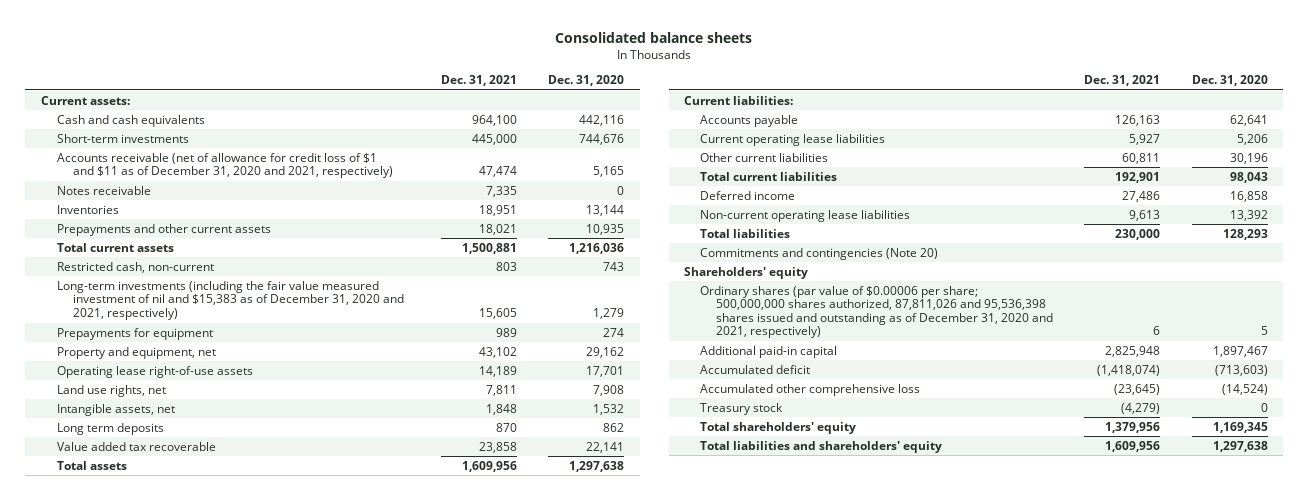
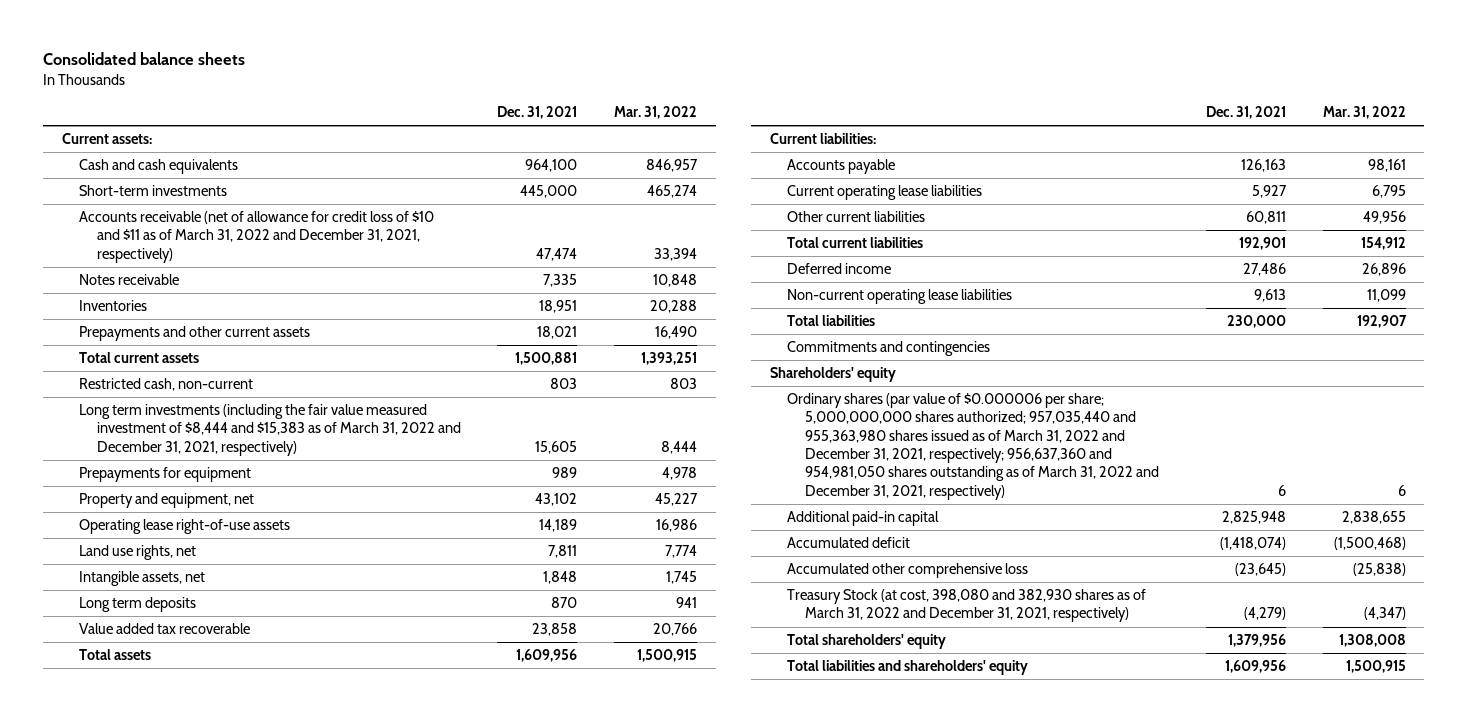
[548,75,625,87] Dec. 31, 2020 -> none
none -> [614,105,698,119] Mar. 31, 2022
[56,152,393,179] Accounts receivable (net of allowance for credit loss of $1 and $11 as of December 31, 2020 and 2021, respectively) -> [79,211,435,263] Accounts receivable (net of allowance for credit loss of $10 and $11 as of March 31, 2022 and December 31, 2021, respectively)
[56,280,404,320] Long-term investments (including the fair value measured investment of nil and $15,383 as of December 31, 2020 and 2021, respectively) -> [79,404,461,456] Long term investments (including the fair value measured investment of $8,444 and $15,383 as of March 31, 2022 and December 31, 2021, respectively)
[700,247,939,260] Commitments and contingencies (Note 20) -> [787,341,991,357] Commitments and contingencies
[700,285,1054,339] Ordinary shares (par value of $0.00006 per share; 500,000,000 shares authorized, 87,811,026 and 95,536,398 shares issued and outstanding as of December 31, 2020 and 2021, respectively) -> [787,393,1159,500] Ordinary shares (par value of $0.000006 per share; 5,000,000,000 shares authorized; 957,035,440 and 955,363,980 shares issued as of March 31, 2022 and December 31, 2021, respectively; 956,637,360 and 954,981,050 shares outstanding as of March 31, 2022 and December 31, 2021, respectively)
[700,402,784,415] Treasury stock -> [787,589,1147,623] Treasury Stock (at cost, 398,080 and 382,930 shares as of March 31, 2022 and December 31, 2021, respectively)

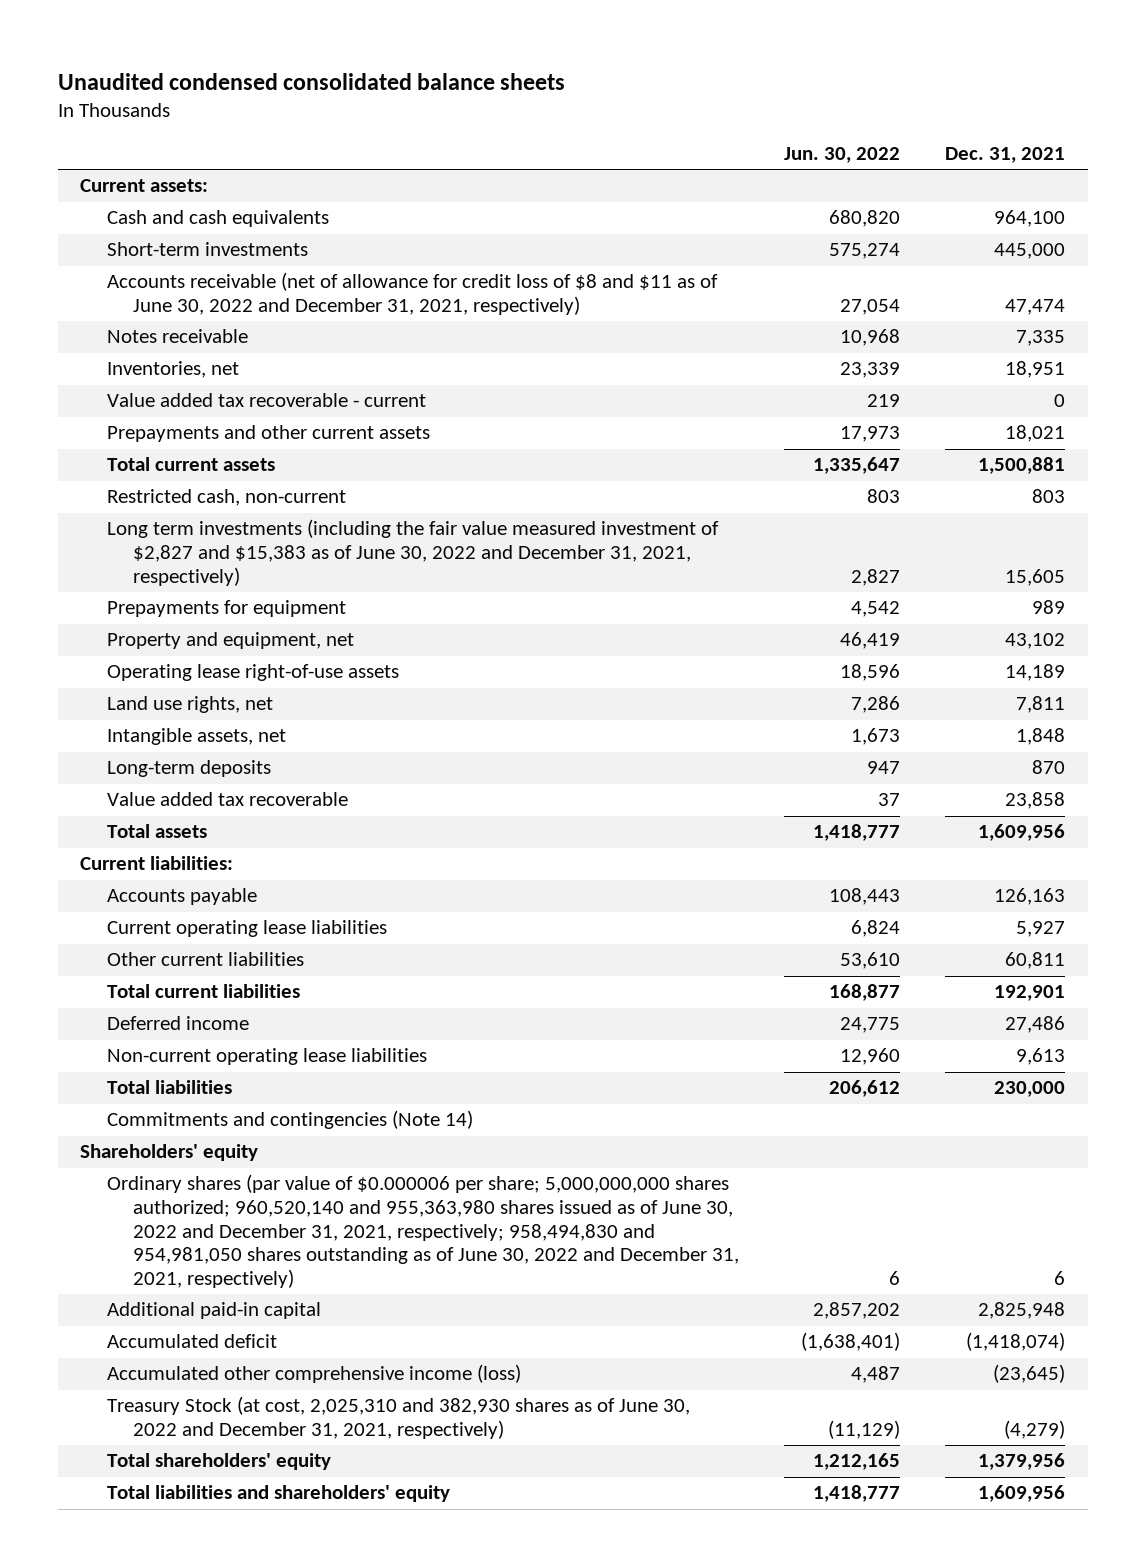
[43,52,246,66] Consolidated balance sheets -> [57,72,565,90] Unaudited condensed consolidated balance sheets
[614,105,698,119] Mar. 31, 2022 -> none
none -> [784,146,901,163] Jun. 30, 2022
[79,211,435,263] Accounts receivable (net of allowance for credit loss of $10 and $11 as of March 31, 2022 and December 31, 2021, respectively) -> [106,272,718,316] Accounts receivable (net of allowance for credit loss of $8 and $11 as of June 30, 2022 and December 31, 2021, respectively)
[79,300,148,312] Inventories -> [106,361,239,379] Inventories, net
none -> [106,393,426,408] Value added tax recoverable - current
[79,404,461,456] Long term investments (including the fair value measured investment of $8,444 and $15,383 as of March 31, 2022 and December 31, 2021, respectively) -> [106,519,719,586] Long term investments (including the fair value measured investment of $2,827 and $15,383 as of June 30, 2022 and December 31, 2021, respectively)
[79,597,197,613] Long term deposits -> [106,760,271,778] Long-term deposits
[787,341,991,357] Commitments and contingencies -> [106,1110,473,1130] Commitments and contingencies (Note 14)
[787,393,1159,500] Ordinary shares (par value of $0.000006 per share; 5,000,000,000 shares authorized; 957,035,440 and 955,363,980 shares issued as of March 31, 2022 and December 31, 2021, respectively; 956,637,360 and 954,981,050 shares outstanding as of March 31, 2022 and December 31, 2021, respectively) -> [106,1174,740,1288] Ordinary shares (par value of $0.000006 per share; 5,000,000,000 shares authorized; 960,520,140 and 955,363,980 shares issued as of June 30, 2022 and December 31, 2021, respectively; 958,494,830 and 954,981,050 shares outstanding as of June 30, 2022 and December 31, 2021, respectively)
[787,563,1029,579] Accumulated other comprehensive loss -> [106,1364,521,1384] Accumulated other comprehensive income (loss)
[787,589,1147,623] Treasury Stock (at cost, 398,080 and 382,930 shares as of March 31, 2022 and December 31, 2021, respectively) -> [106,1396,690,1440] Treasury Stock (at cost, 2,025,310 and 382,930 shares as of June 30, 2022 and December 31, 2021, respectively)

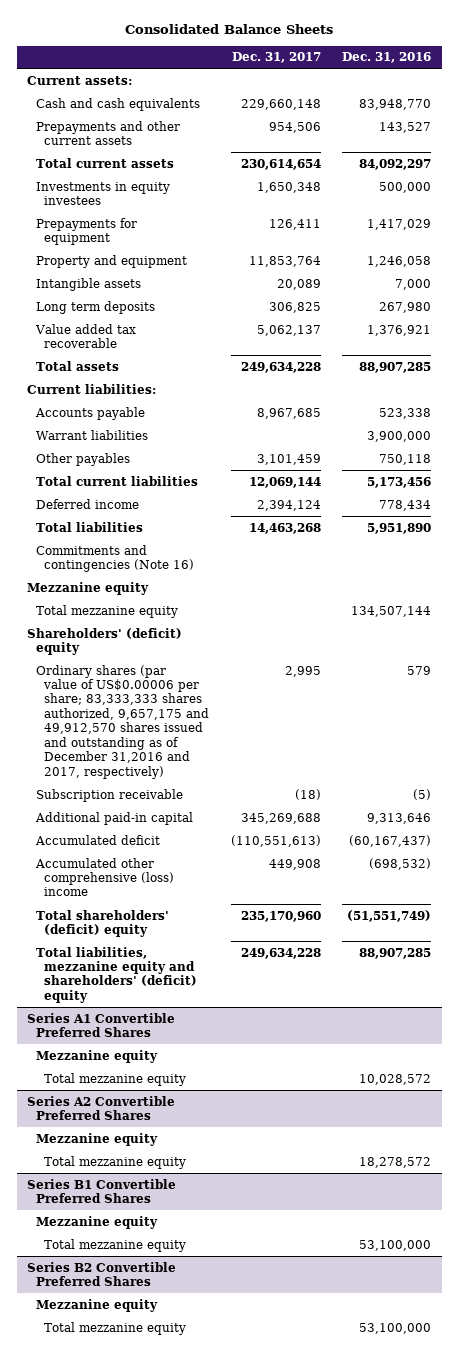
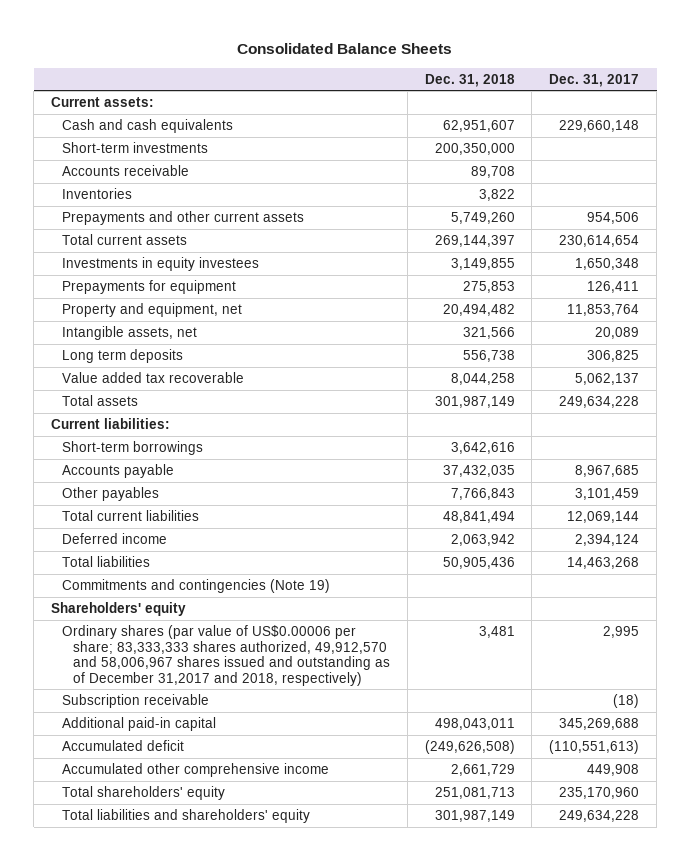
[342,52,432,64] Dec. 31, 2016 -> none
none -> [424,73,515,87] Dec. 31, 2018
none -> [61,141,208,153] Short-term investments
none -> [61,164,189,176] Accounts receivable
none -> [61,187,132,199] Inventories
[35,254,187,268] Property and equipment -> [61,302,242,317] Property and equipment, net
[35,277,141,291] Intangible assets -> [61,325,197,340] Intangible assets, net
none -> [61,440,203,455] Short-term borrowings
[35,429,148,440] Warrant liabilities -> none
[27,581,150,595] Mezzanine equity -> none
[35,604,178,618] Total mezzanine equity -> none
[35,544,195,572] Commitments and contingencies (Note 16) -> [61,578,330,593] Commitments and contingencies (Note 19)
[27,627,183,655] Shareholders' (deficit) equity -> [51,601,187,616] Shareholders' equity
[35,664,210,779] Ordinary shares (par value of US$0.00006 per share; 83,333,333 shares authorized, 9,657,175 and 49,912,570 shares issued and outstanding as of December 31,2016 and 2017, respectively) -> [61,624,390,686] Ordinary shares (par value of US$0.00006 per share; 83,333,333 shares authorized, 49,912,570 and 58,006,967 shares issued and outstanding as of December 31,2017 and 2018, respectively)
[27,1012,176,1037] Series A1 Convertible Preferred Shares -> none
[35,1049,158,1063] Mezzanine equity -> none
[44,1072,187,1086] Total mezzanine equity -> none
[27,1095,176,1120] Series A2 Convertible Preferred Shares -> none
[35,1132,158,1146] Mezzanine equity -> none
[44,1155,187,1169] Total mezzanine equity -> none
[27,1178,177,1203] Series B1 Convertible Preferred Shares -> none
[35,1215,158,1229] Mezzanine equity -> none
[44,1238,187,1252] Total mezzanine equity -> none
[27,1261,177,1286] Series B2 Convertible Preferred Shares -> none
[35,1298,158,1312] Mezzanine equity -> none
[44,1321,187,1335] Total mezzanine equity -> none
[34,857,175,897] Accumulated other comprehensive (loss) income -> [61,762,329,777] Accumulated other comprehensive income
[35,909,169,937] Total shareholders' (deficit) equity -> [61,785,225,800] Total shareholders' equity
[35,946,198,1003] Total liabilities, mezzanine equity and shareholders' (deficit) equity -> [61,808,310,823] Total liabilities and shareholders' equity

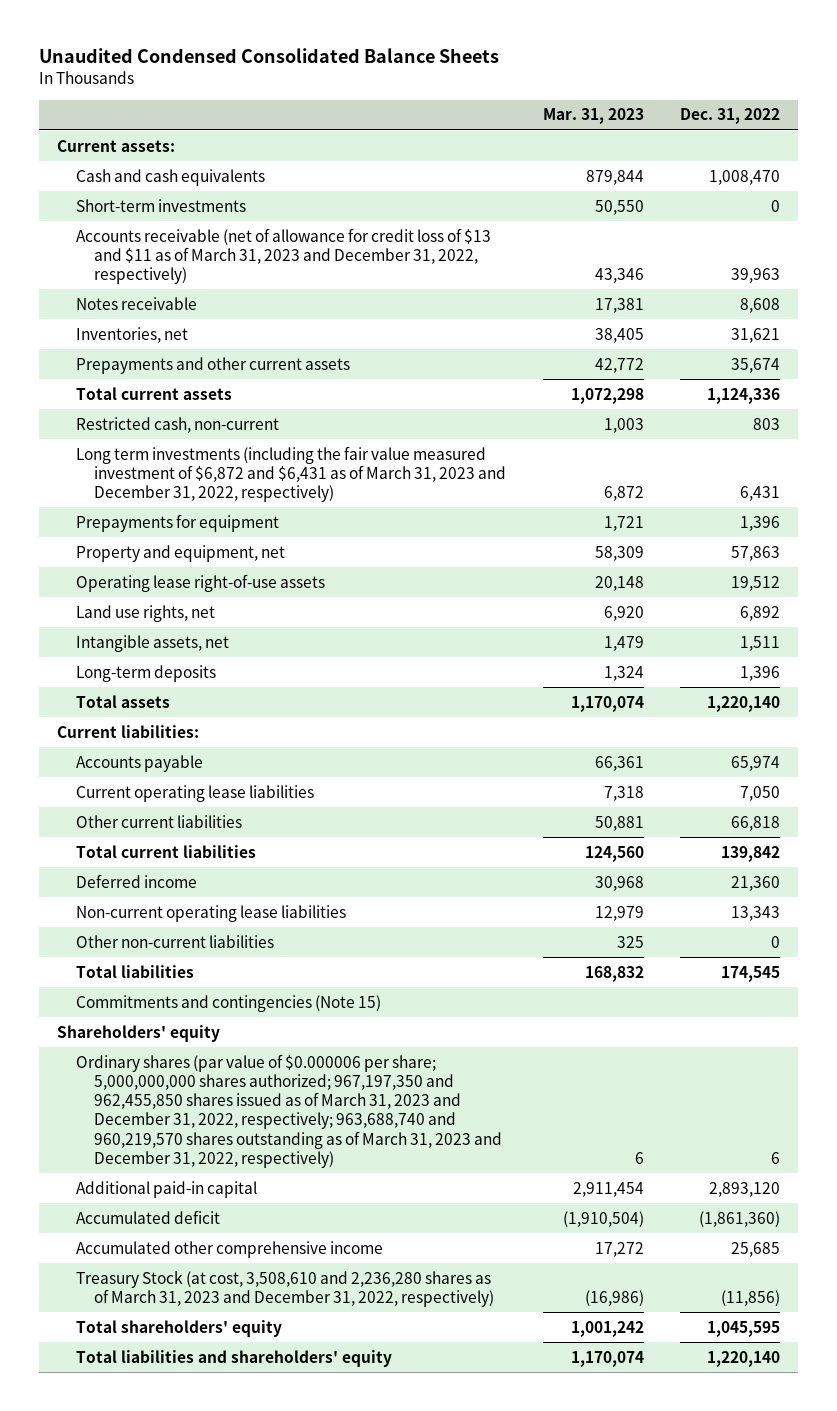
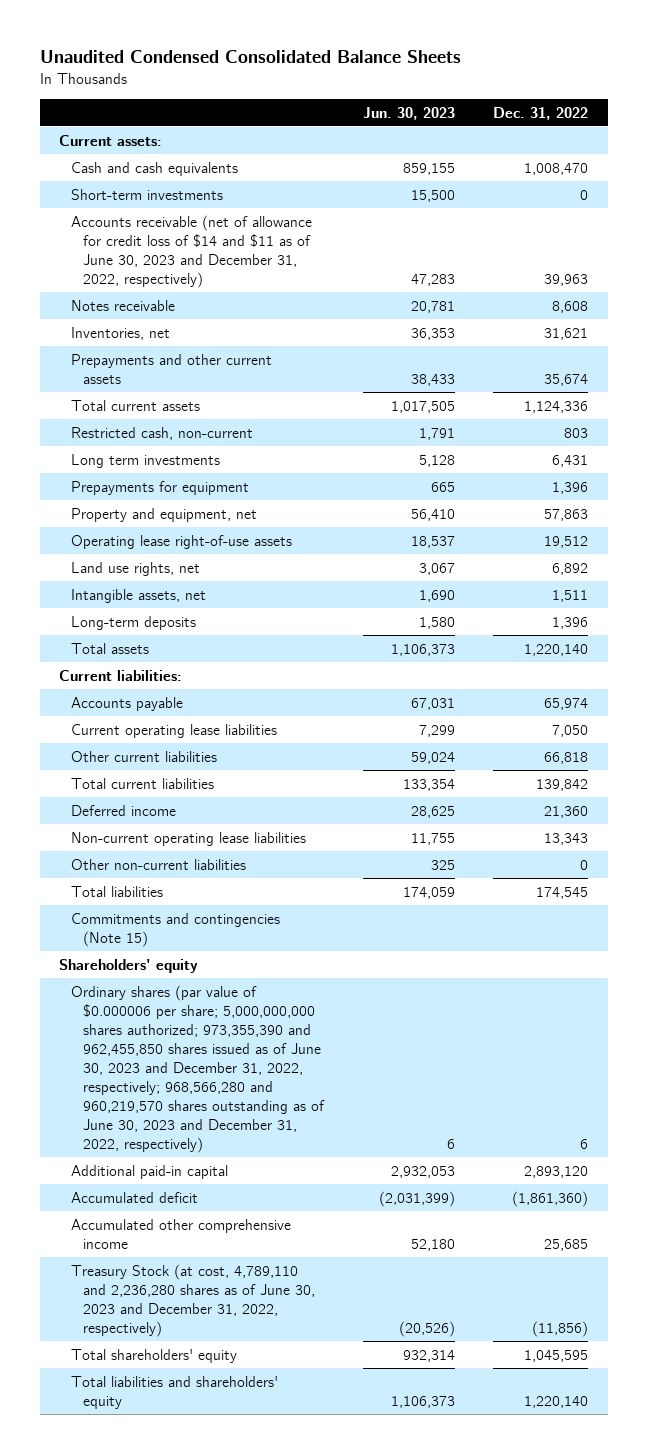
[542,108,644,125] Mar. 31, 2023 -> none
none -> [362,106,455,120] Jun. 30, 2023
[75,227,491,285] Accounts receivable (net of allowance for credit loss of $13 and $11 as of March 31, 2023 and December 31, 2022, respectively) -> [71,214,313,288] Accounts receivable (net of allowance for credit loss of $14 and $11 as of June 30, 2023 and December 31, 2022, respectively)
[75,445,507,503] Long term investments (including the fair value measured investment of $6,872 and $6,431 as of March 31, 2023 and December 31, 2022, respectively) -> [71,453,221,468] Long term investments
[75,1053,503,1169] Ordinary shares (par value of $0.000006 per share; 5,000,000,000 shares authorized; 967,197,350 and 962,455,850 shares issued as of March 31, 2023 and December 31, 2022, respectively; 963,688,740 and 960,219,570 shares outstanding as of March 31, 2023 and December 31, 2022, respectively) -> [71,984,326,1153] Ordinary shares (par value of $0.000006 per share; 5,000,000,000 shares authorized; 973,355,390 and 962,455,850 shares issued as of June 30, 2023 and December 31, 2022, respectively; 968,566,280 and 960,219,570 shares outstanding as of June 30, 2023 and December 31, 2022, respectively)
[75,1270,495,1307] Treasury Stock (at cost, 3,508,610 and 2,236,280 shares as of March 31, 2023 and December 31, 2022, respectively) -> [71,1263,316,1337] Treasury Stock (at cost, 4,789,110 and 2,236,280 shares as of June 30, 2023 and December 31, 2022, respectively)

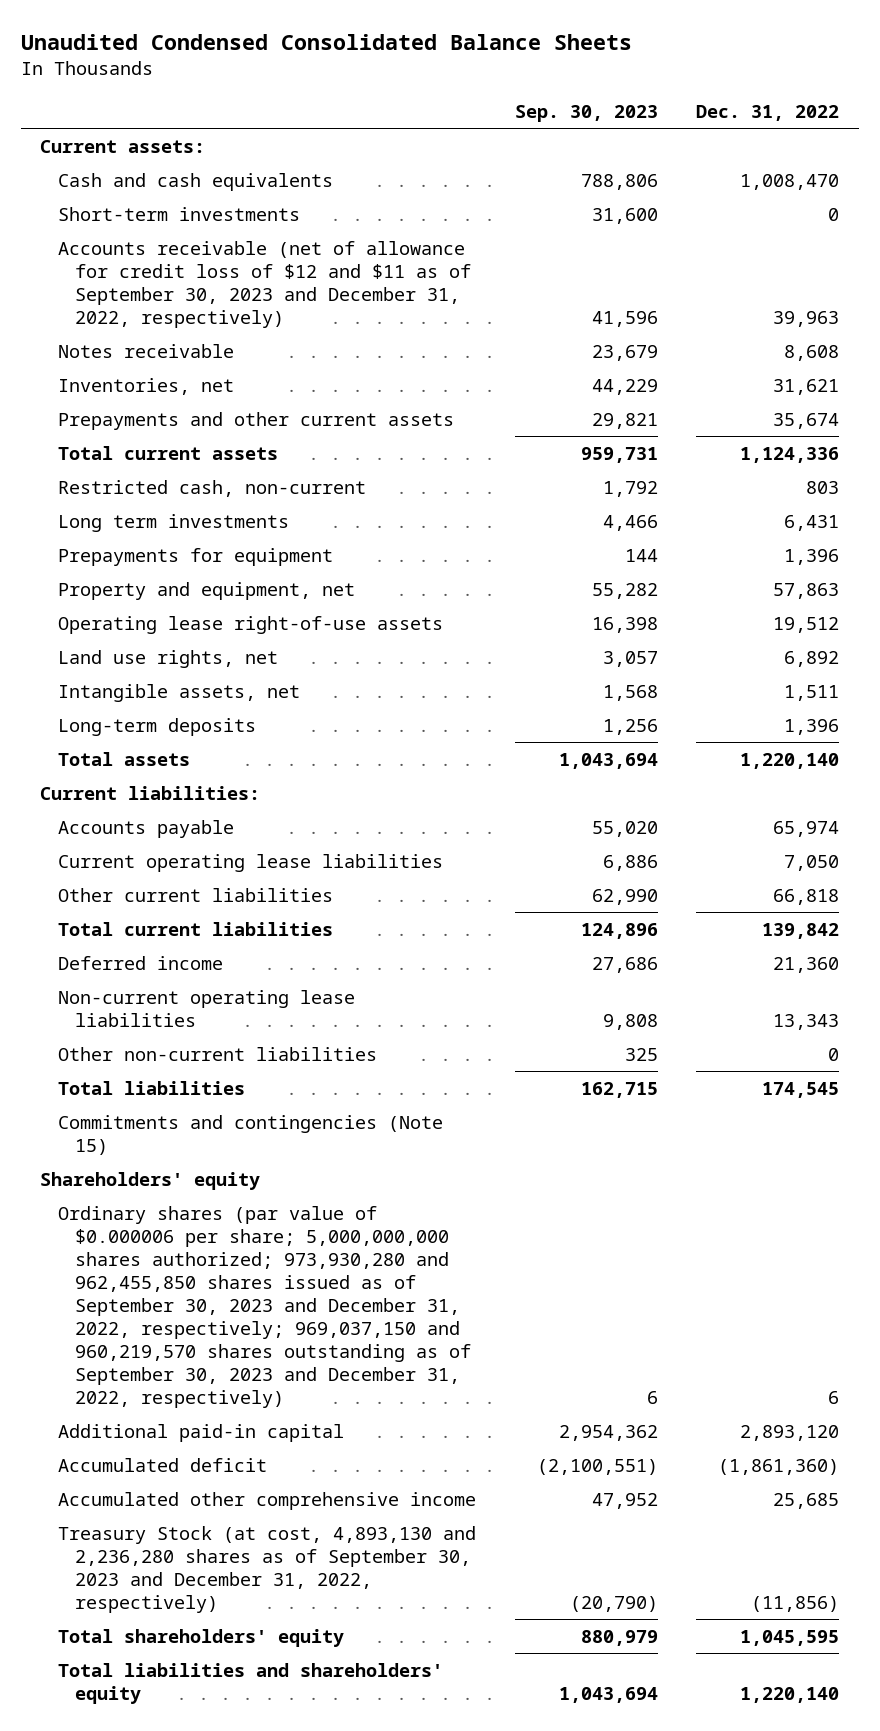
[362,106,455,120] Jun. 30, 2023 -> none
none -> [514,104,658,122] Sep. 30, 2023
[71,214,313,288] Accounts receivable (net of allowance for credit loss of $14 and $11 as of June 30, 2023 and December 31, 2022, respectively) -> [57,240,472,328] Accounts receivable (net of allowance for credit loss of $12 and $11 as of September 30, 2023 and December 31, 2022, respectively)
[71,984,326,1153] Ordinary shares (par value of $0.000006 per share; 5,000,000,000 shares authorized; 973,355,390 and 962,455,850 shares issued as of June 30, 2023 and December 31, 2022, respectively; 968,566,280 and 960,219,570 shares outstanding as of June 30, 2023 and December 31, 2022, respectively) -> [57,1205,472,1408] Ordinary shares (par value of $0.000006 per share; 5,000,000,000 shares authorized; 973,930,280 and 962,455,850 shares issued as of September 30, 2023 and December 31, 2022, respectively; 969,037,150 and 960,219,570 shares outstanding as of September 30, 2023 and December 31, 2022, respectively)
[71,1263,316,1337] Treasury Stock (at cost, 4,789,110 and 2,236,280 shares as of June 30, 2023 and December 31, 2022, respectively) -> [57,1525,476,1613] Treasury Stock (at cost, 4,893,130 and 2,236,280 shares as of September 30, 2023 and December 31, 2022, respectively)

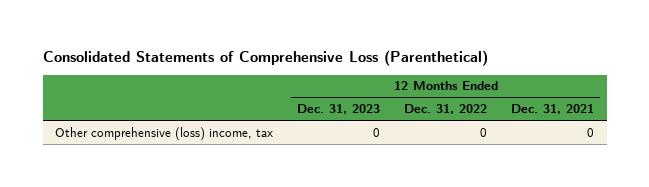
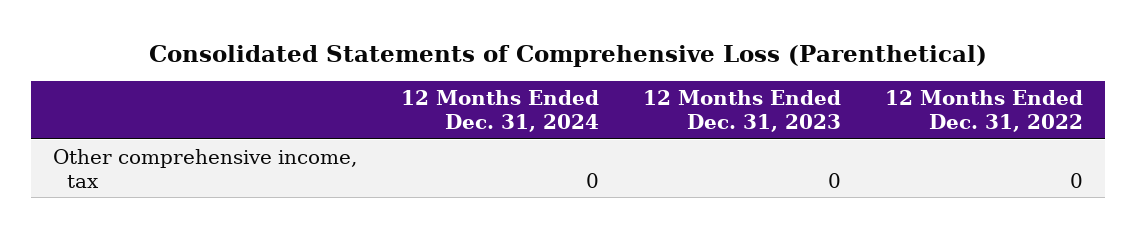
[511,104,595,115] Dec. 31, 2021 -> none
none -> [401,90,600,133] 12 Months Ended Dec. 31, 2024
[54,126,273,141] Other comprehensive (loss) income, tax -> [52,149,357,188] Other comprehensive income, tax

